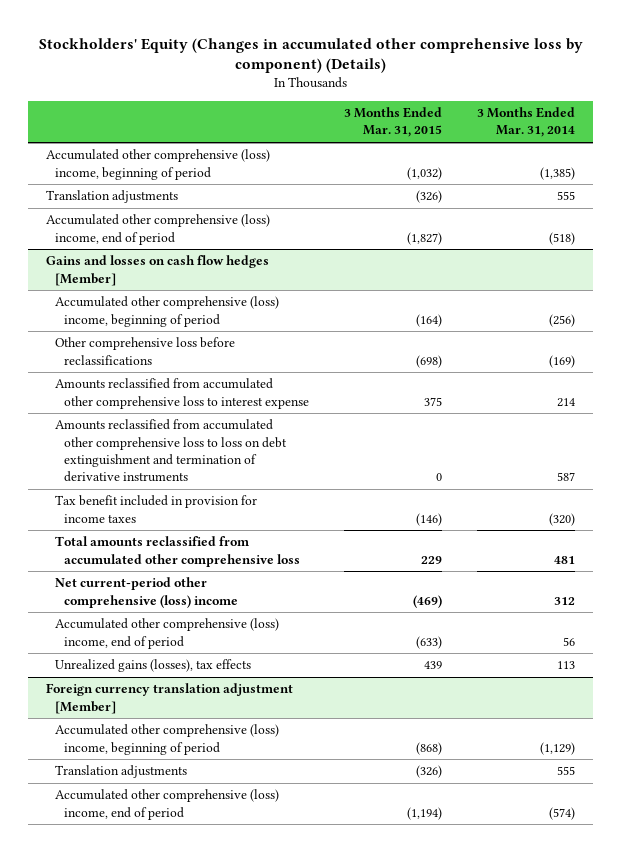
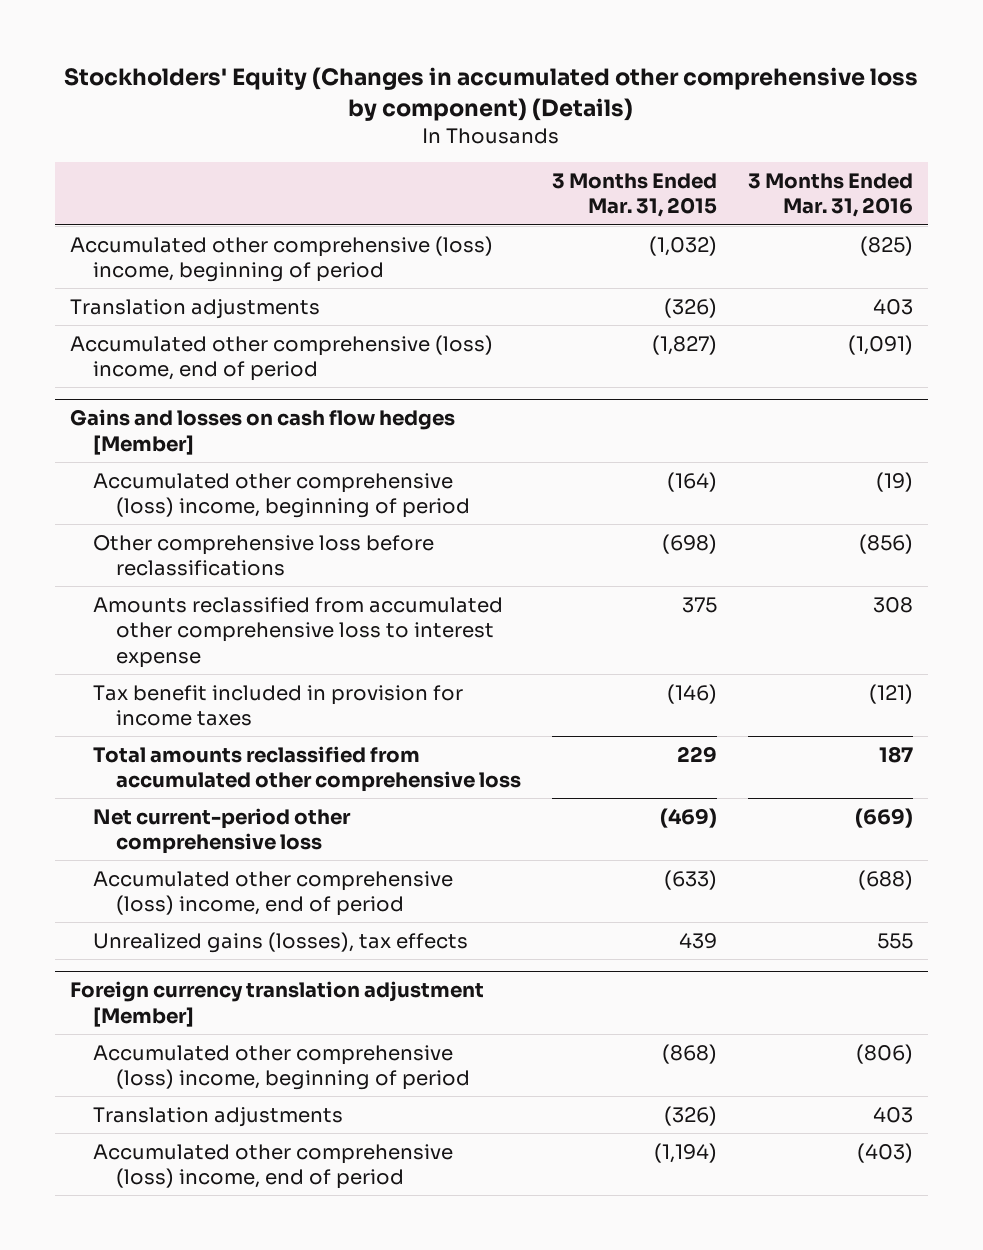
[477,107,576,138] 3 Months Ended Mar. 31, 2014 -> none
none -> [747,172,913,218] 3 Months Ended Mar. 31, 2016
[55,419,288,482] Amounts reclassified from accumulated other comprehensive loss to loss on debt extinguishment and termination of derivative instruments -> none
[55,577,239,608] Net current-period other comprehensive (loss) income -> [93,807,352,855] Net current-period other comprehensive loss

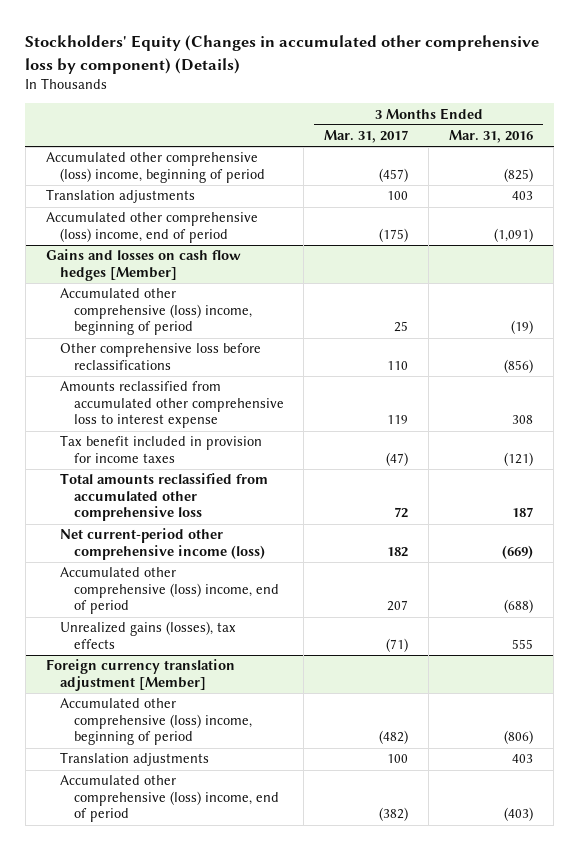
[552,172,718,218] 3 Months Ended Mar. 31, 2015 -> none
none -> [324,130,409,144] Mar. 31, 2017
[93,807,352,855] Net current-period other comprehensive loss -> [59,528,265,560] Net current-period other comprehensive income (loss)

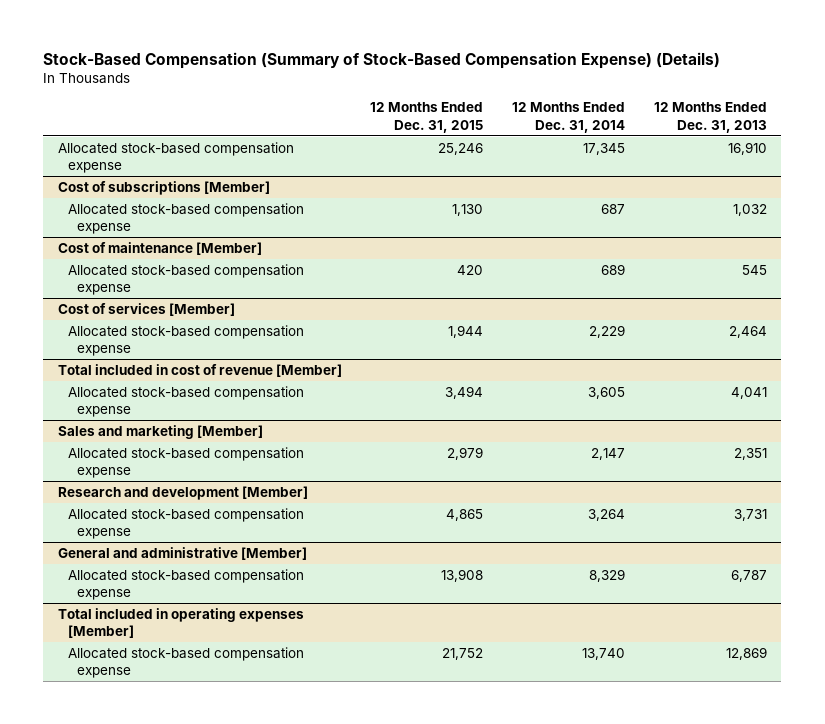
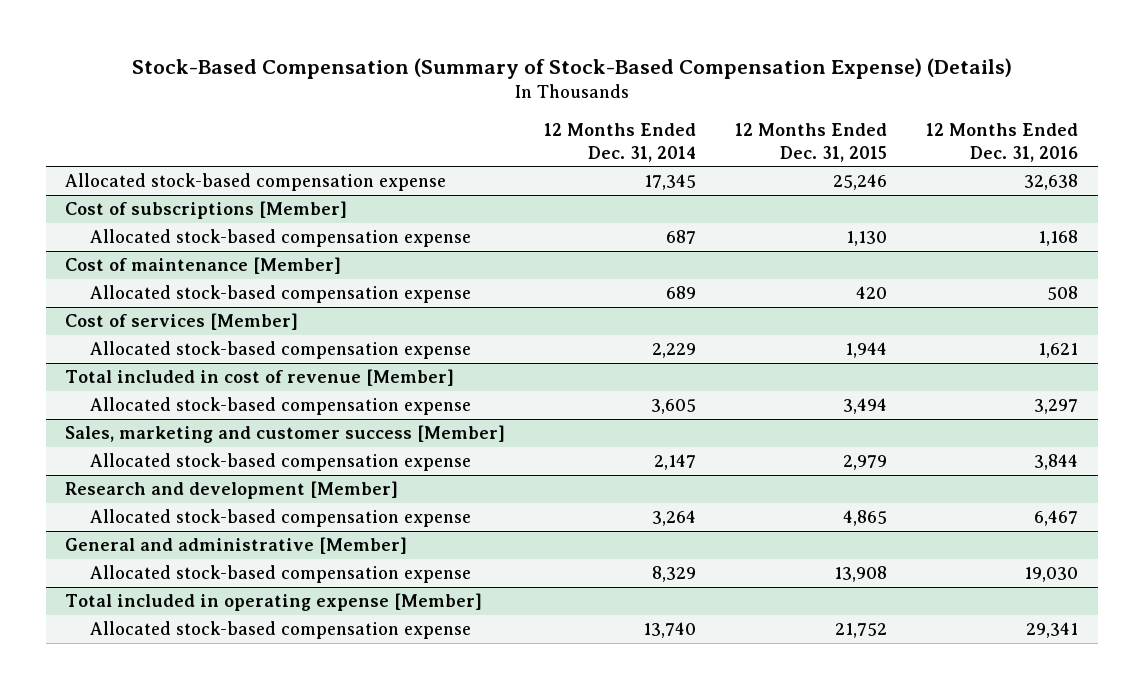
[653,102,767,133] 12 Months Ended Dec. 31, 2013 -> none
none -> [926,123,1079,162] 12 Months Ended Dec. 31, 2016
[57,424,263,439] Sales and marketing [Member] -> [65,425,506,444] Sales, marketing and customer success [Member]
[57,607,304,639] Total included in operating expenses [Member] -> [65,593,483,612] Total included in operating expense [Member]

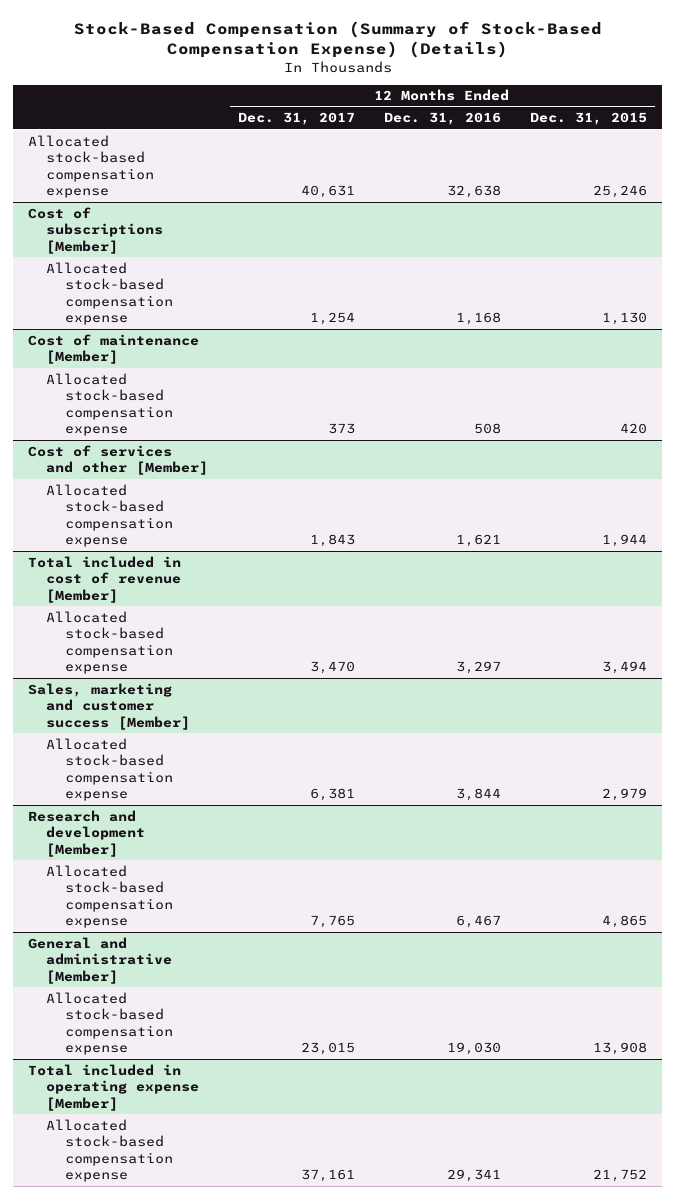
[544,123,697,162] 12 Months Ended Dec. 31, 2014 -> none
none -> [237,112,355,126] Dec. 31, 2017
[65,313,299,331] Cost of services [Member] -> [28,444,209,476] Cost of services and other [Member]

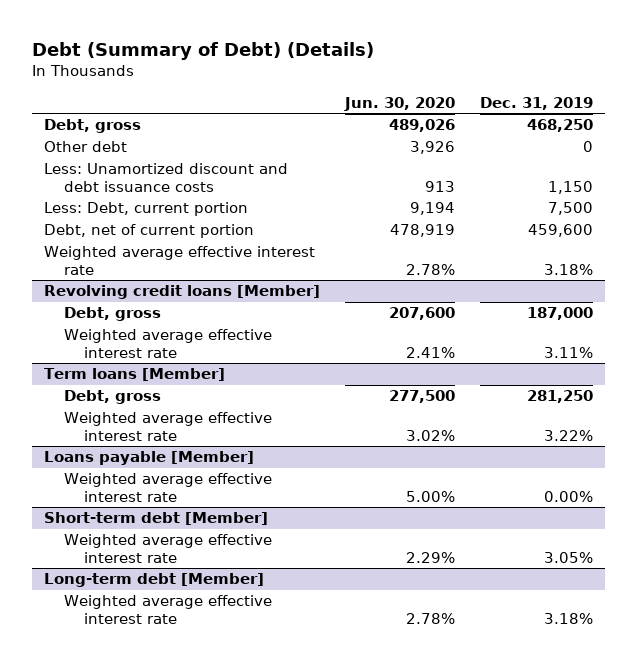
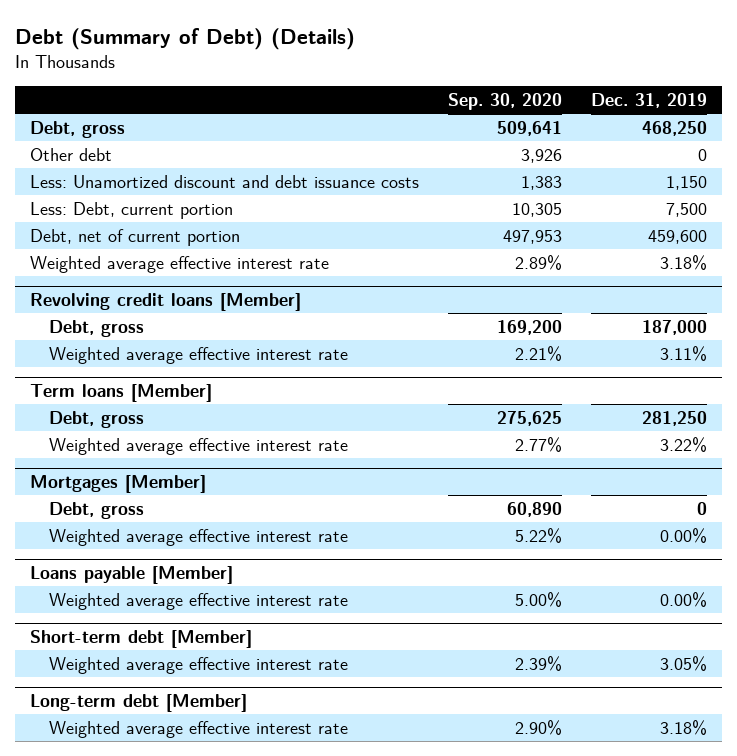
[344,96,456,111] Jun. 30, 2020 -> none
none -> [447,93,562,111] Sep. 30, 2020
none -> [29,475,206,494] Mortgages [Member]
none -> [48,501,144,519] Debt, gross
none -> [48,528,348,546] Weighted average effective interest rate

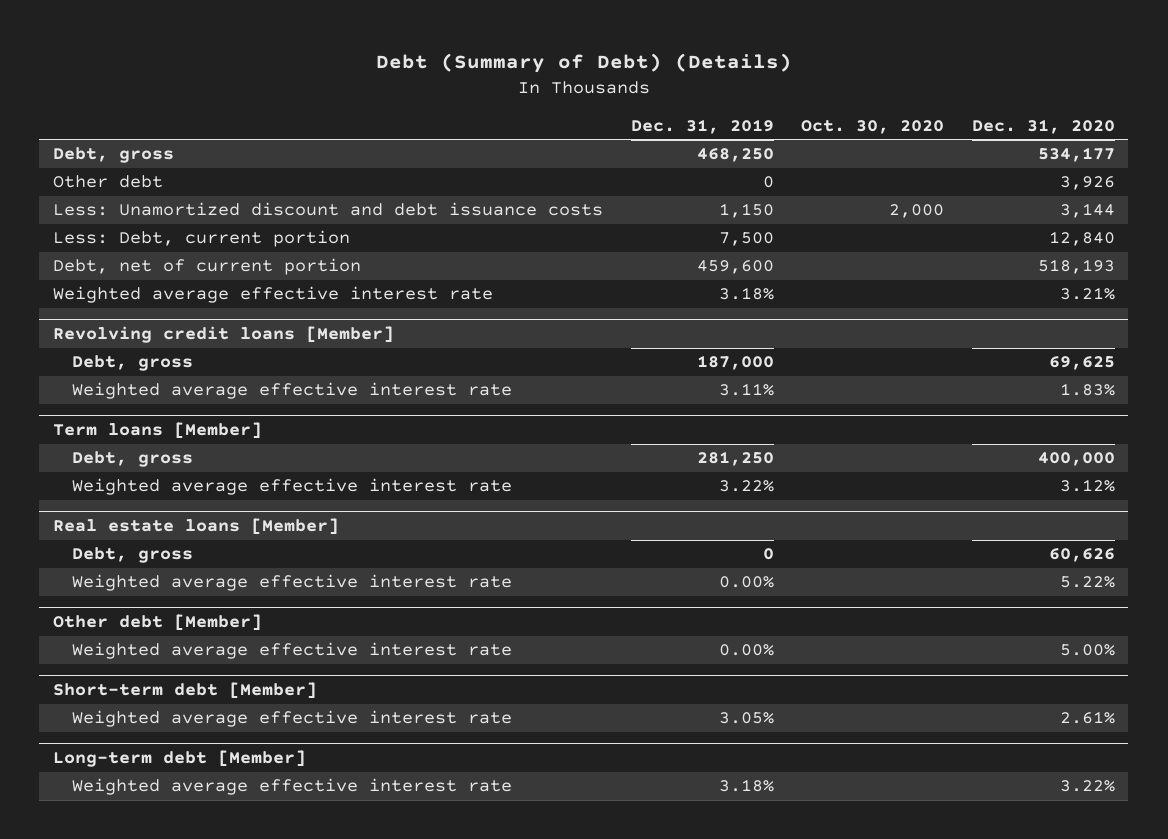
[447,93,562,111] Sep. 30, 2020 -> none
none -> [801,119,945,134] Oct. 30, 2020
none -> [971,118,1115,134] Dec. 31, 2020
[29,475,206,494] Mortgages [Member] -> [53,518,340,536] Real estate loans [Member]
[29,566,233,585] Loans payable [Member] -> [53,614,263,632] Other debt [Member]

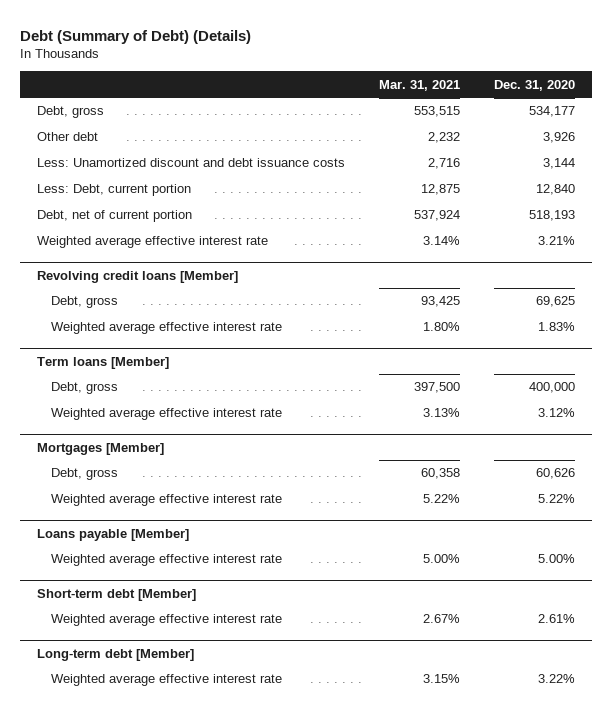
[630,118,774,134] Dec. 31, 2019 -> none
[801,119,945,134] Oct. 30, 2020 -> none
none -> [379,79,461,91] Mar. 31, 2021
[53,518,340,536] Real estate loans [Member] -> [37,442,165,455] Mortgages [Member]
[53,614,263,632] Other debt [Member] -> [37,528,190,541] Loans payable [Member]

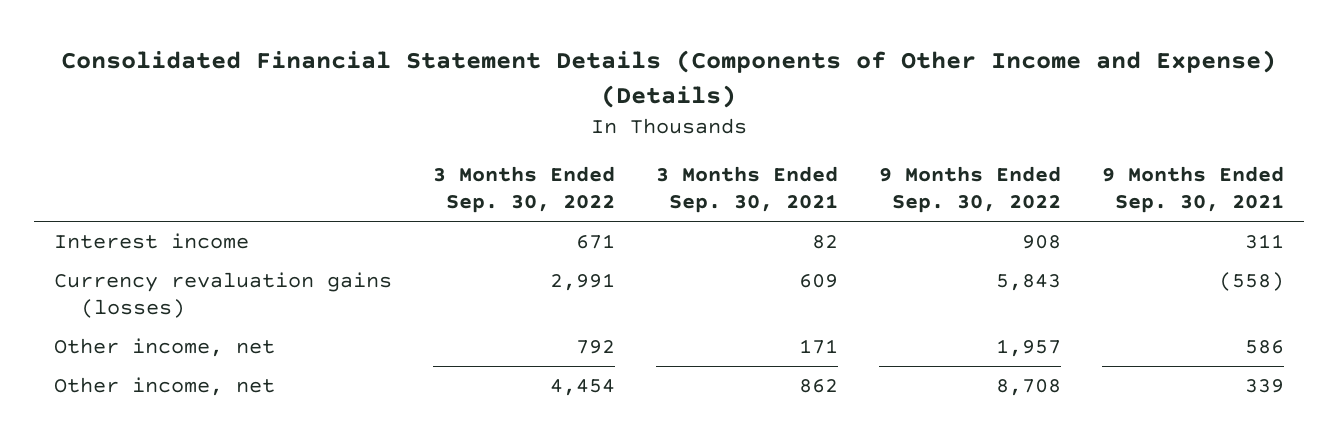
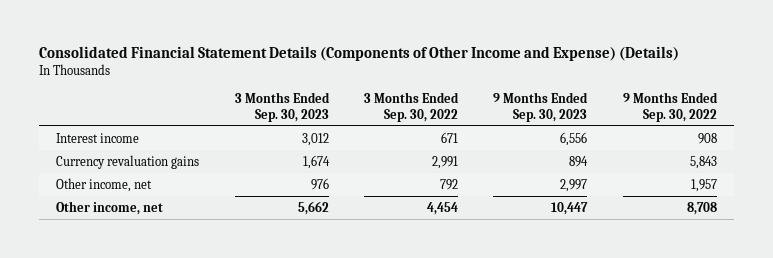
[655,165,838,214] 3 Months Ended Sep. 30, 2021 -> none
[1101,165,1284,214] 9 Months Ended Sep. 30, 2021 -> none
none -> [234,92,330,122] 3 Months Ended Sep. 30, 2023
none -> [493,92,589,122] 9 Months Ended Sep. 30, 2023
[54,271,393,319] Currency revaluation gains (losses) -> [56,154,200,169] Currency revaluation gains

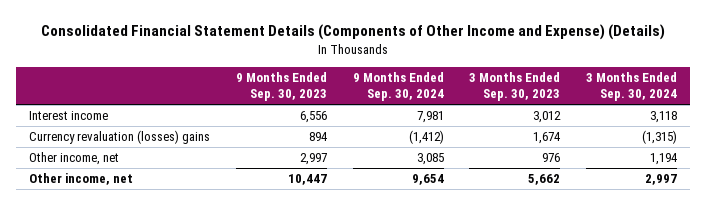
[364,92,460,122] 3 Months Ended Sep. 30, 2022 -> none
[622,92,718,122] 9 Months Ended Sep. 30, 2022 -> none
none -> [352,72,444,102] 9 Months Ended Sep. 30, 2024
none -> [586,72,678,102] 3 Months Ended Sep. 30, 2024
[56,154,200,169] Currency revaluation gains -> [28,130,210,145] Currency revaluation (losses) gains

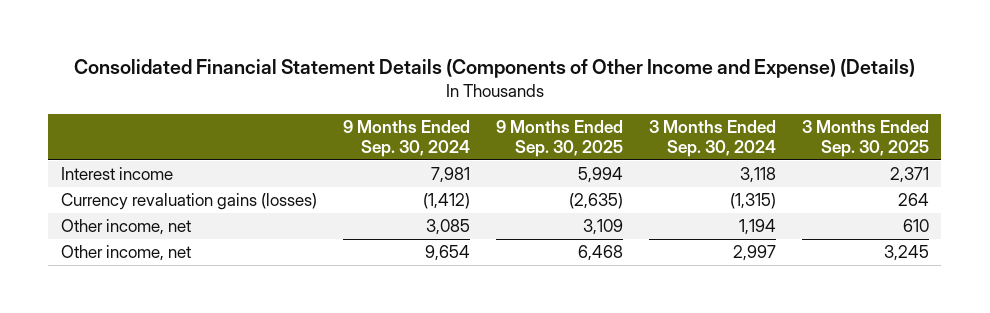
[235,72,327,102] 9 Months Ended Sep. 30, 2023 -> none
[469,72,561,102] 3 Months Ended Sep. 30, 2023 -> none
none -> [495,120,623,158] 9 Months Ended Sep. 30, 2025
none -> [801,120,929,158] 3 Months Ended Sep. 30, 2025
[28,130,210,145] Currency revaluation (losses) gains -> [61,193,318,211] Currency revaluation gains (losses)

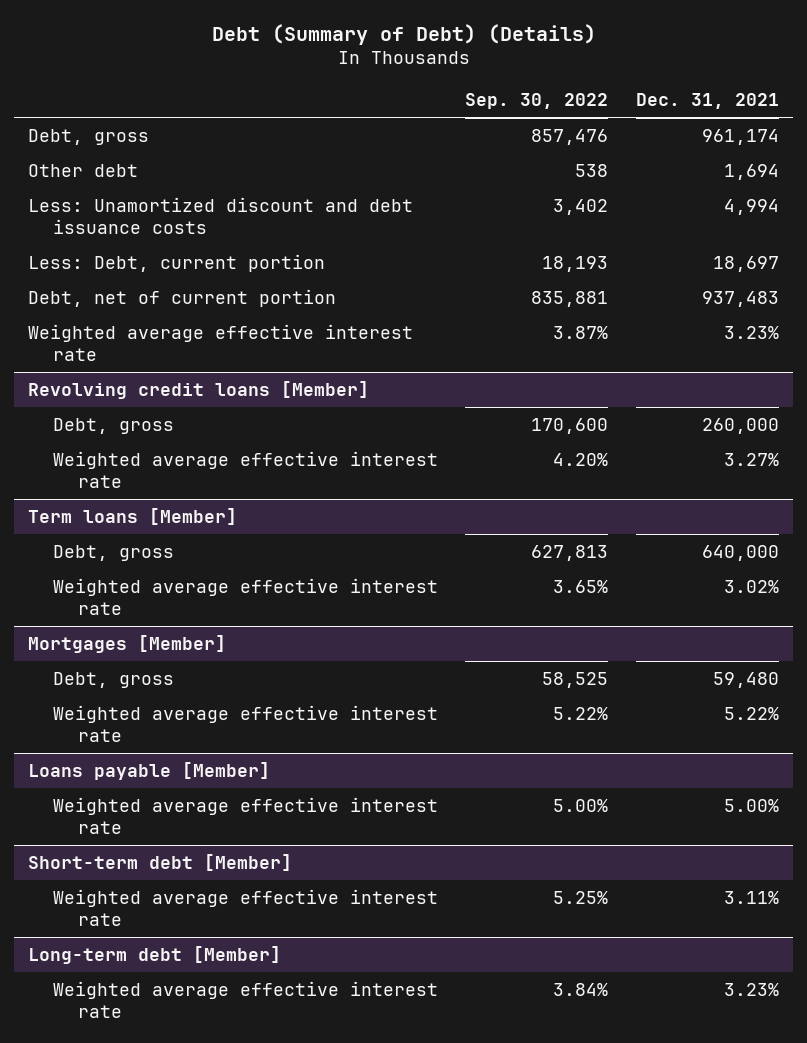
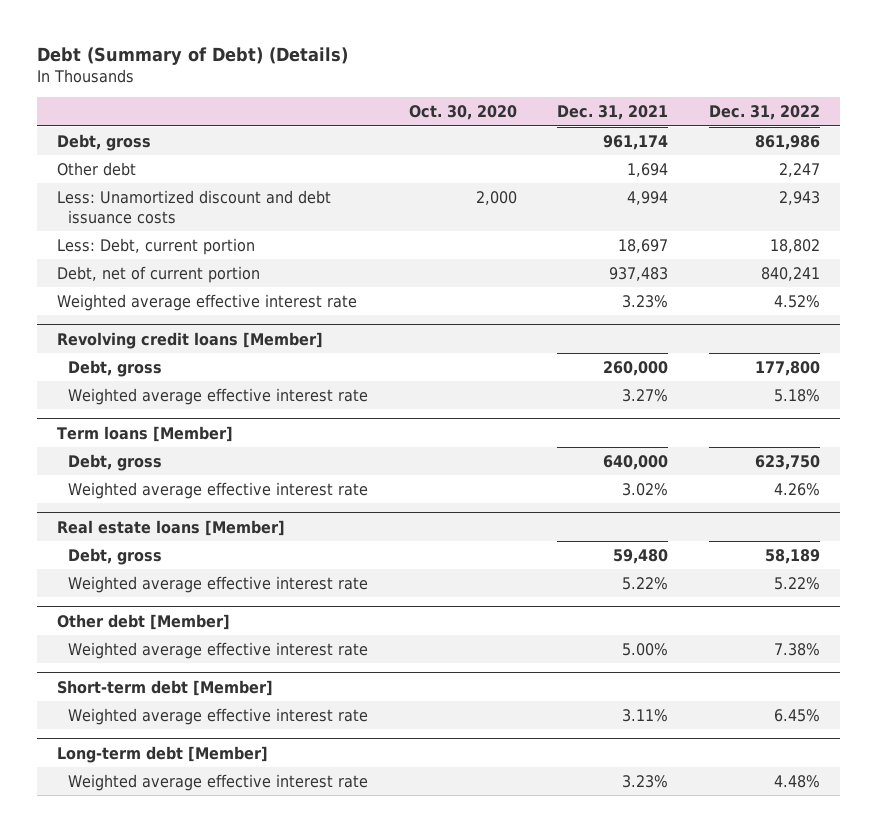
[465,92,609,109] Sep. 30, 2022 -> none
none -> [408,105,517,121] Oct. 30, 2020
none -> [708,105,820,121] Dec. 31, 2022
[28,634,227,653] Mortgages [Member] -> [56,519,285,536] Real estate loans [Member]
[28,761,271,780] Loans payable [Member] -> [56,613,230,630] Other debt [Member]

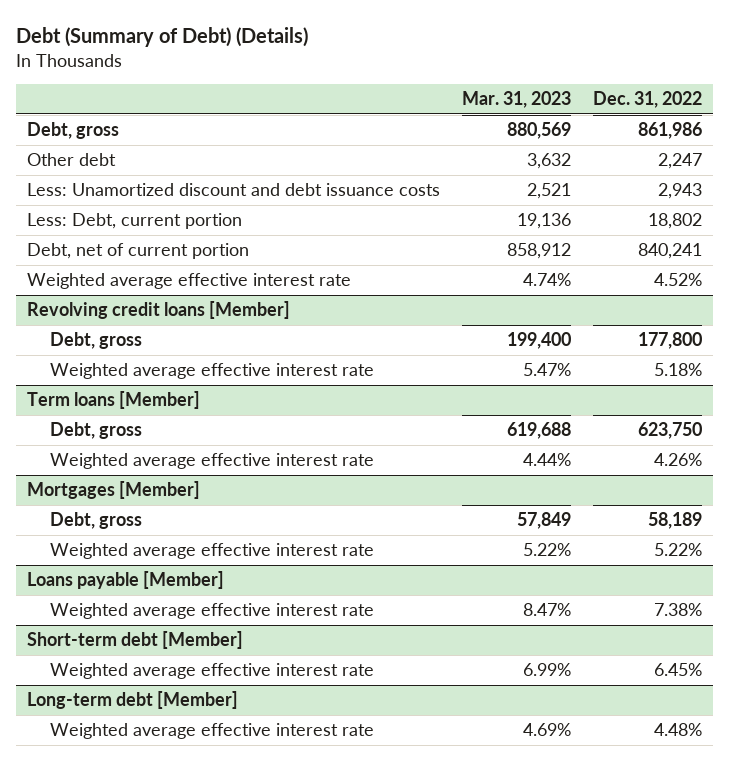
[408,105,517,121] Oct. 30, 2020 -> none
[557,105,669,121] Dec. 31, 2021 -> none
none -> [462,91,572,109] Mar. 31, 2023
[56,519,285,536] Real estate loans [Member] -> [27,481,201,500] Mortgages [Member]
[56,613,230,630] Other debt [Member] -> [27,571,225,590] Loans payable [Member]

